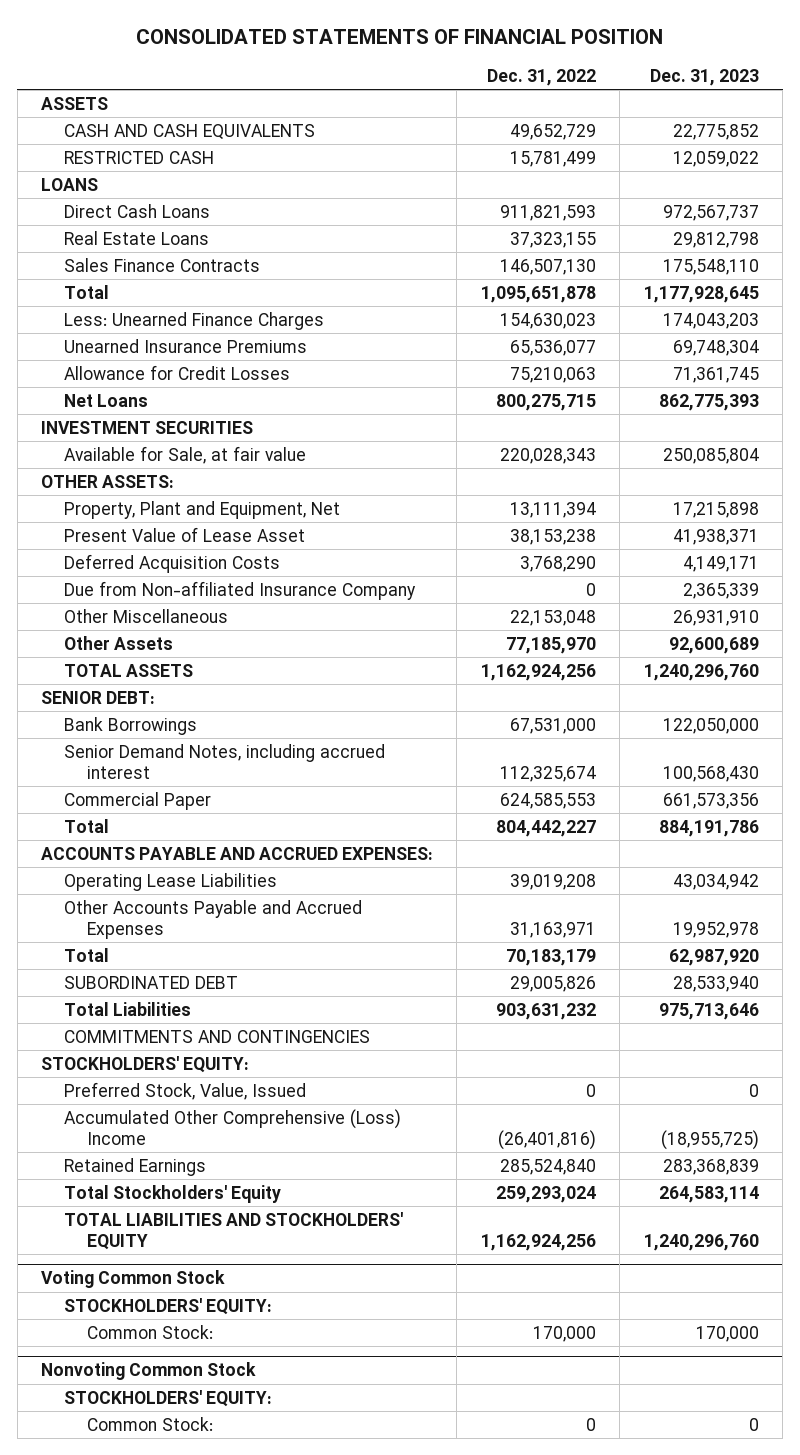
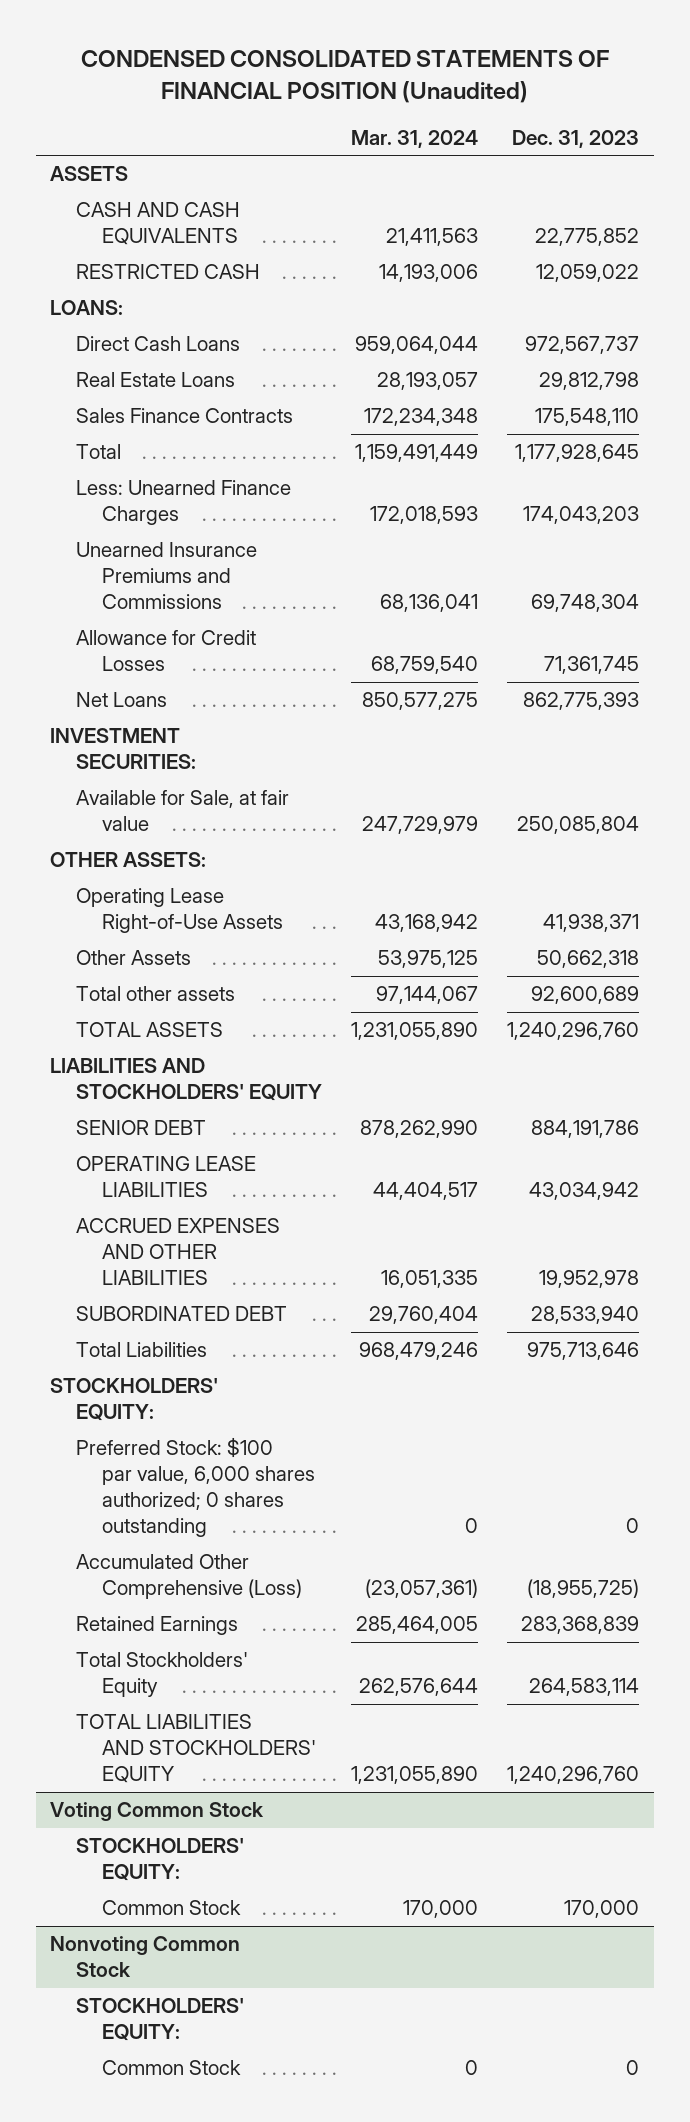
[135,29,663,45] CONSOLIDATED STATEMENTS OF FINANCIAL POSITION -> [80,50,609,104] CONDENSED CONSOLIDATED STATEMENTS OF FINANCIAL POSITION (Unaudited)
[486,68,596,86] Dec. 31, 2022 -> none
none -> [351,129,479,148] Mar. 31, 2024
[40,177,98,191] LOANS -> [50,300,124,316] LOANS:
[63,338,307,353] Unearned Insurance Premiums -> [76,542,258,610] Unearned Insurance Premiums and Commissions
[40,420,253,434] INVESTMENT SECURITIES -> [50,728,197,770] INVESTMENT SECURITIES:
[63,500,340,519] Property, Plant and Equipment, Net -> none
[63,553,280,573] Deferred Acquisition Costs -> none
[63,580,416,600] Due from Non-affiliated Insurance Company -> none
[63,526,305,542] Present Value of Lease Asset -> [76,888,283,934] Operating Lease Right-of-Use Assets
[63,608,228,623] Other Miscellaneous -> [76,950,192,966] Other Assets
[672,609,759,626] 26,931,910 -> [537,950,640,969] 50,662,318
[63,635,173,650] Other Assets -> [76,986,236,1002] Total other assets
[40,690,155,704] SENIOR DEBT: -> none
[63,716,197,735] Bank Borrowings -> none
[63,743,385,779] Senior Demand Notes, including accrued interest -> none
[63,791,211,810] Commercial Paper -> none
[40,846,433,860] ACCOUNTS PAYABLE AND ACCRUED EXPENSES: -> none
[63,947,109,962] Total -> none
none -> [50,1058,323,1102] LIABILITIES AND STOCKHOLDERS' EQUITY
[63,818,109,833] Total -> [76,1120,207,1136] SENIOR DEBT
[63,872,277,891] Operating Lease Liabilities -> [76,1156,257,1198] OPERATING LEASE LIABILITIES
[63,899,362,939] Other Accounts Payable and Accrued Expenses -> [76,1218,281,1286] ACCRUED EXPENSES AND OTHER LIABILITIES
[63,1029,370,1043] COMMITMENTS AND CONTINGENCIES -> none
[63,1081,306,1100] Preferred Stock, Value, Issued -> [76,1437,315,1538] Preferred Stock: $100 par value, 6,000 shares authorized; 0 shares outstanding
[63,1108,401,1145] Accumulated Other Comprehensive (Loss) Income -> [76,1554,302,1600] Accumulated Other Comprehensive (Loss)
[86,1324,213,1339] Common Stock: -> [101,1900,241,1916] Common Stock
[86,1416,213,1431] Common Stock: -> [101,2060,241,2076] Common Stock

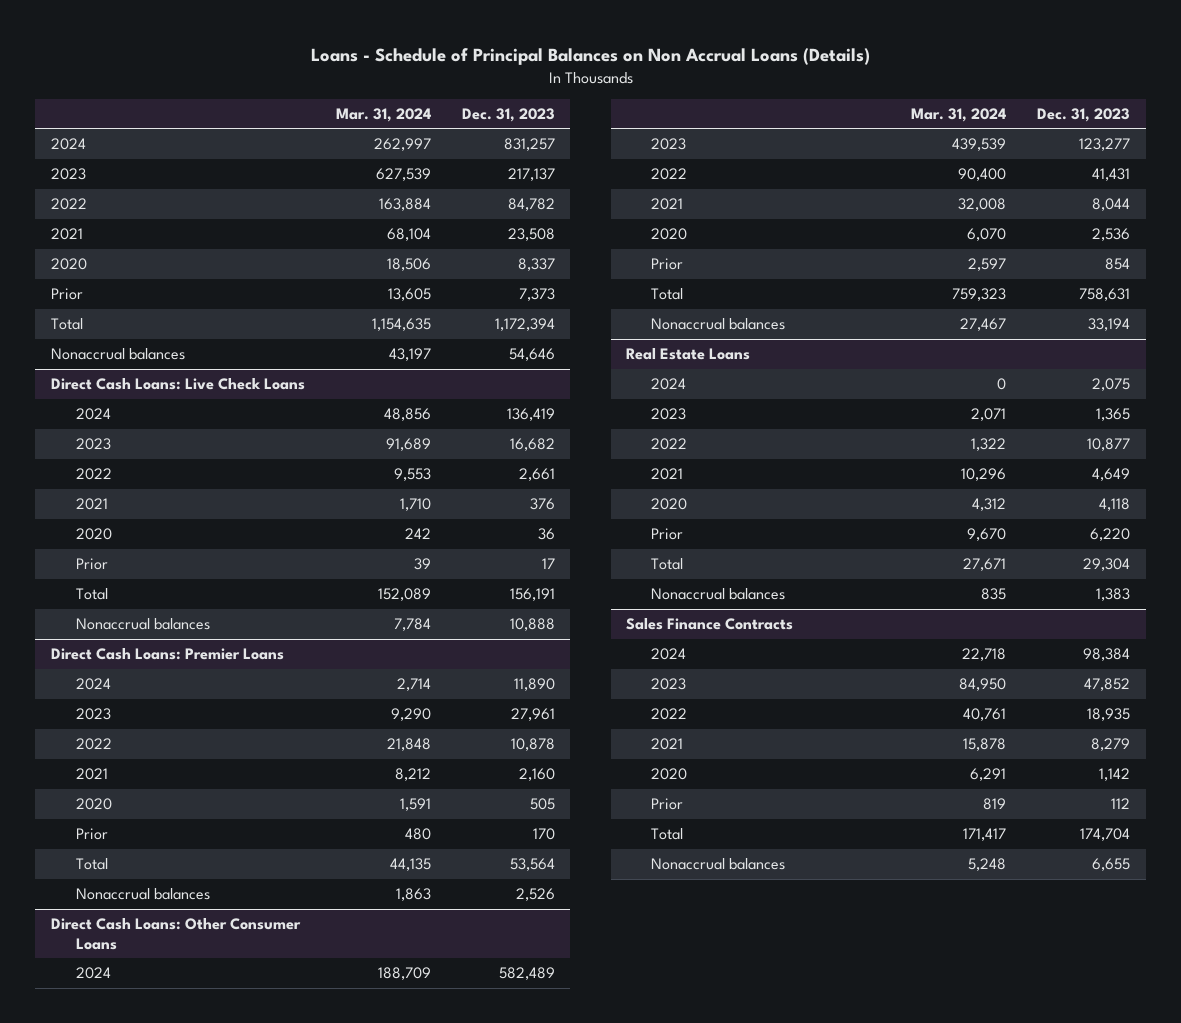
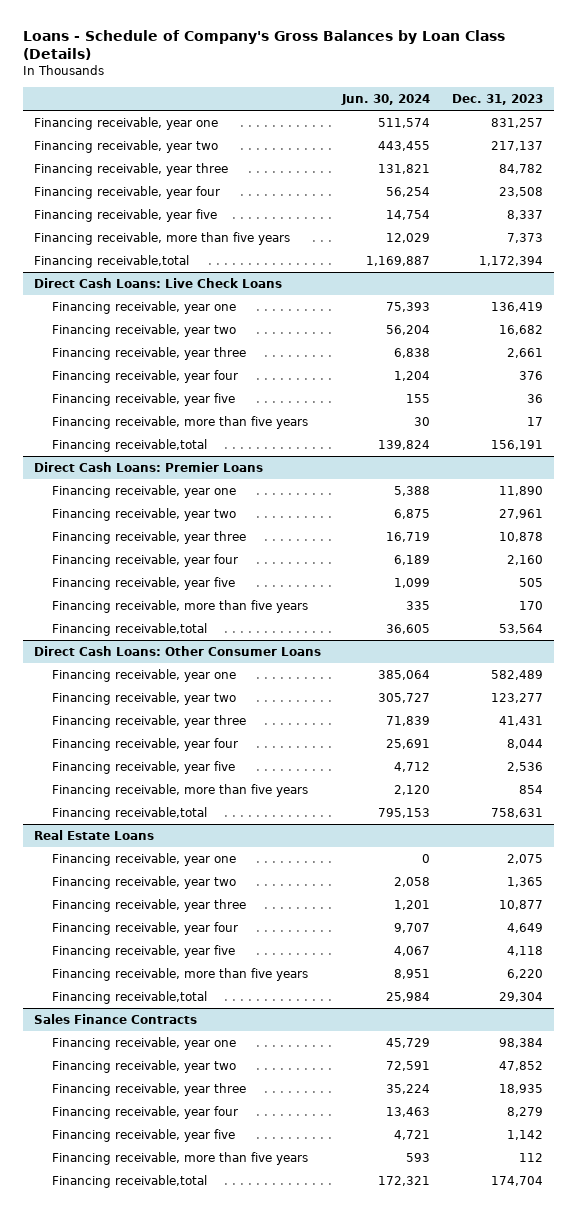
[310,47,870,65] Loans - Schedule of Principal Balances on Non Accrual Loans (Details) -> [22,30,505,61] Loans - Schedule of Company's Gross Balances by Loan Class (Details)
[335,108,431,123] Mar. 31, 2024 -> none
none -> [341,94,431,106] Jun. 30, 2024
[50,348,185,361] Nonaccrual balances -> none
[50,138,86,151] 2024 -> [33,117,218,131] Financing receivable, year one
[50,168,86,181] 2023 -> [33,140,218,154] Financing receivable, year two
[50,198,87,211] 2022 -> [33,163,228,177] Financing receivable, year three
[50,228,83,241] 2021 -> [33,186,220,200] Financing receivable, year four
[50,258,87,271] 2020 -> [33,209,217,223] Financing receivable, year five
[50,288,83,301] Prior -> [33,232,290,246] Financing receivable, more than five years
[50,318,83,331] Total -> [33,255,189,269] Financing receivable,total
[75,618,210,631] Nonaccrual balances -> none
[75,408,111,421] 2024 -> [52,301,237,315] Financing receivable, year one
[75,438,111,451] 2023 -> [52,324,237,338] Financing receivable, year two
[75,468,112,481] 2022 -> [52,347,247,361] Financing receivable, year three
[75,498,108,511] 2021 -> [52,370,239,384] Financing receivable, year four
[75,528,112,541] 2020 -> [52,393,236,407] Financing receivable, year five
[75,558,108,571] Prior -> [52,416,309,430] Financing receivable, more than five years
[75,588,108,601] Total -> [52,439,208,453] Financing receivable,total
[75,888,210,901] Nonaccrual balances -> none
[75,678,111,691] 2024 -> [52,485,237,499] Financing receivable, year one
[75,708,111,721] 2023 -> [52,508,237,522] Financing receivable, year two
[75,738,112,751] 2022 -> [52,531,247,545] Financing receivable, year three
[75,768,108,781] 2021 -> [52,554,239,568] Financing receivable, year four
[75,798,112,811] 2020 -> [52,577,236,591] Financing receivable, year five
[75,828,108,841] Prior -> [52,600,309,614] Financing receivable, more than five years
[75,858,108,871] Total -> [52,623,208,637] Financing receivable,total
[651,318,786,331] Nonaccrual balances -> none
[75,967,111,980] 2024 -> [52,669,237,683] Financing receivable, year one
[651,138,687,151] 2023 -> [52,692,237,706] Financing receivable, year two
[651,168,688,181] 2022 -> [52,715,247,729] Financing receivable, year three
[651,198,684,211] 2021 -> [52,738,239,752] Financing receivable, year four
[651,228,688,241] 2020 -> [52,761,236,775] Financing receivable, year five
[651,258,684,271] Prior -> [52,784,309,798] Financing receivable, more than five years
[651,288,684,301] Total -> [52,807,208,821] Financing receivable,total
[651,588,786,601] Nonaccrual balances -> none
[651,378,687,391] 2024 -> [52,853,237,867] Financing receivable, year one
[651,408,687,421] 2023 -> [52,876,237,890] Financing receivable, year two
[651,438,688,451] 2022 -> [52,899,247,913] Financing receivable, year three
[651,468,684,481] 2021 -> [52,922,239,936] Financing receivable, year four
[651,498,688,511] 2020 -> [52,945,236,959] Financing receivable, year five
[651,528,684,541] Prior -> [52,968,309,982] Financing receivable, more than five years
[651,558,684,571] Total -> [52,991,208,1005] Financing receivable,total
[651,858,786,871] Nonaccrual balances -> none
[651,648,687,661] 2024 -> [52,1037,237,1051] Financing receivable, year one
[651,678,687,691] 2023 -> [52,1060,237,1074] Financing receivable, year two
[651,708,688,721] 2022 -> [52,1083,247,1097] Financing receivable, year three
[651,738,684,751] 2021 -> [52,1106,239,1120] Financing receivable, year four
[651,768,688,781] 2020 -> [52,1129,236,1143] Financing receivable, year five
[651,798,684,811] Prior -> [52,1152,309,1166] Financing receivable, more than five years
[651,828,684,841] Total -> [52,1175,208,1189] Financing receivable,total

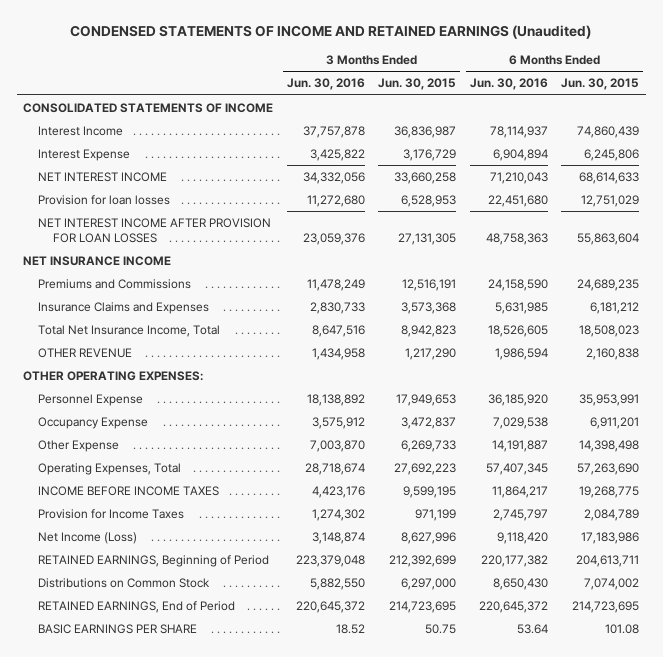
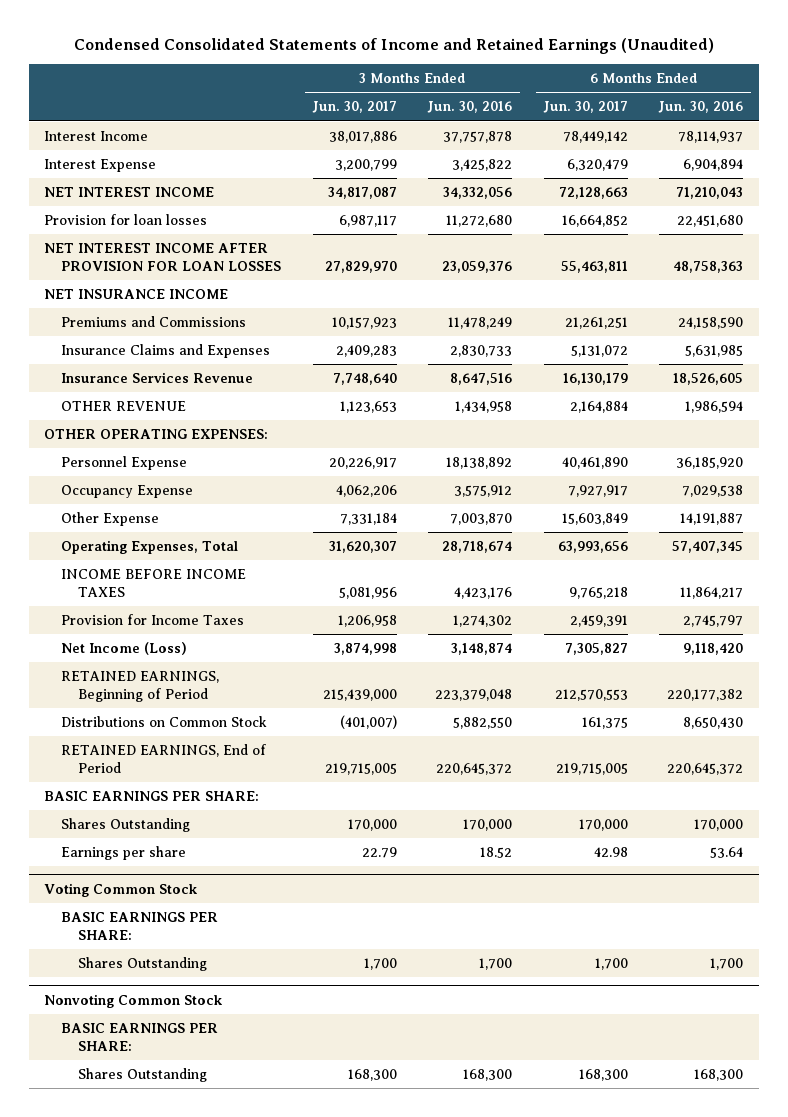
[70,24,592,39] CONDENSED STATEMENTS OF INCOME AND RETAINED EARNINGS (Unaudited) -> [73,38,714,55] Condensed Consolidated Statements of Income and Retained Earnings (Unaudited)
[378,78,457,91] Jun. 30, 2015 -> none
[561,78,640,91] Jun. 30, 2015 -> none
none -> [311,101,397,114] Jun. 30, 2017
none -> [542,101,628,114] Jun. 30, 2017
[23,103,274,114] CONSOLIDATED STATEMENTS OF INCOME -> none
[37,325,220,338] Total Net Insurance Income, Total -> [60,371,253,383] Insurance Services Revenue
none -> [44,790,260,801] BASIC EARNINGS PER SHARE:
none -> [60,817,190,832] Shares Outstanding
[37,624,197,635] BASIC EARNINGS PER SHARE -> [60,845,186,860] Earnings per share
none -> [44,882,199,897] Voting Common Stock
none -> [60,911,218,940] BASIC EARNINGS PER SHARE:
none -> [77,956,207,971] Shares Outstanding
none -> [44,993,224,1008] Nonvoting Common Stock
none -> [60,1022,218,1051] BASIC EARNINGS PER SHARE:
none -> [77,1067,207,1082] Shares Outstanding

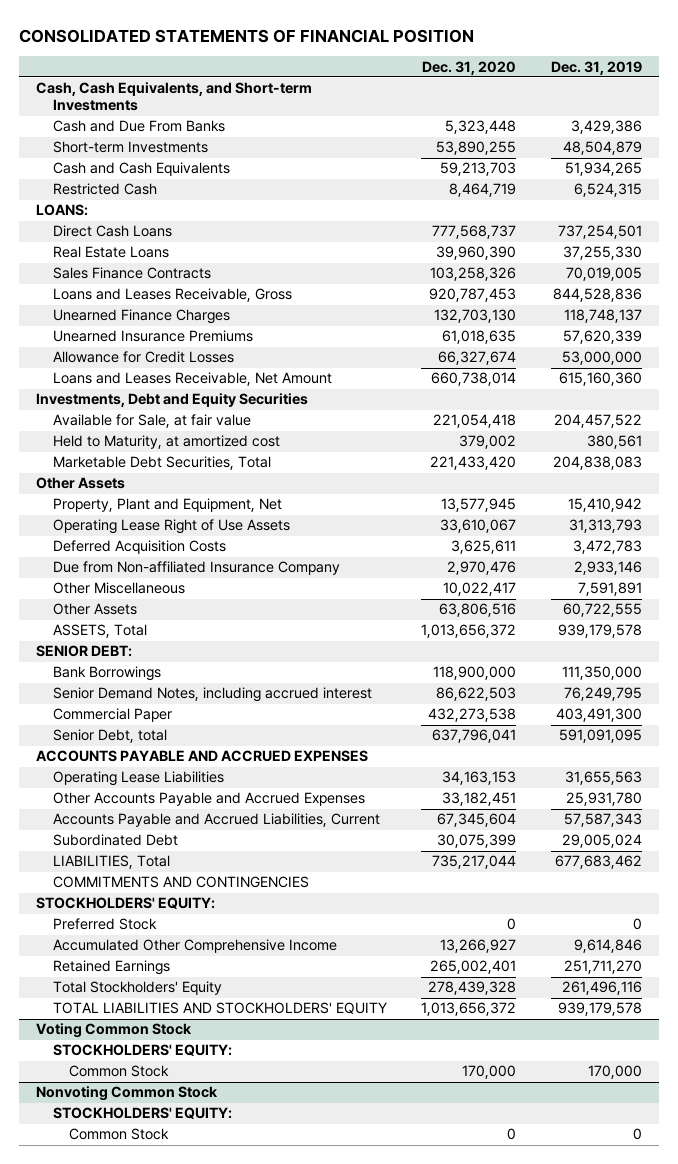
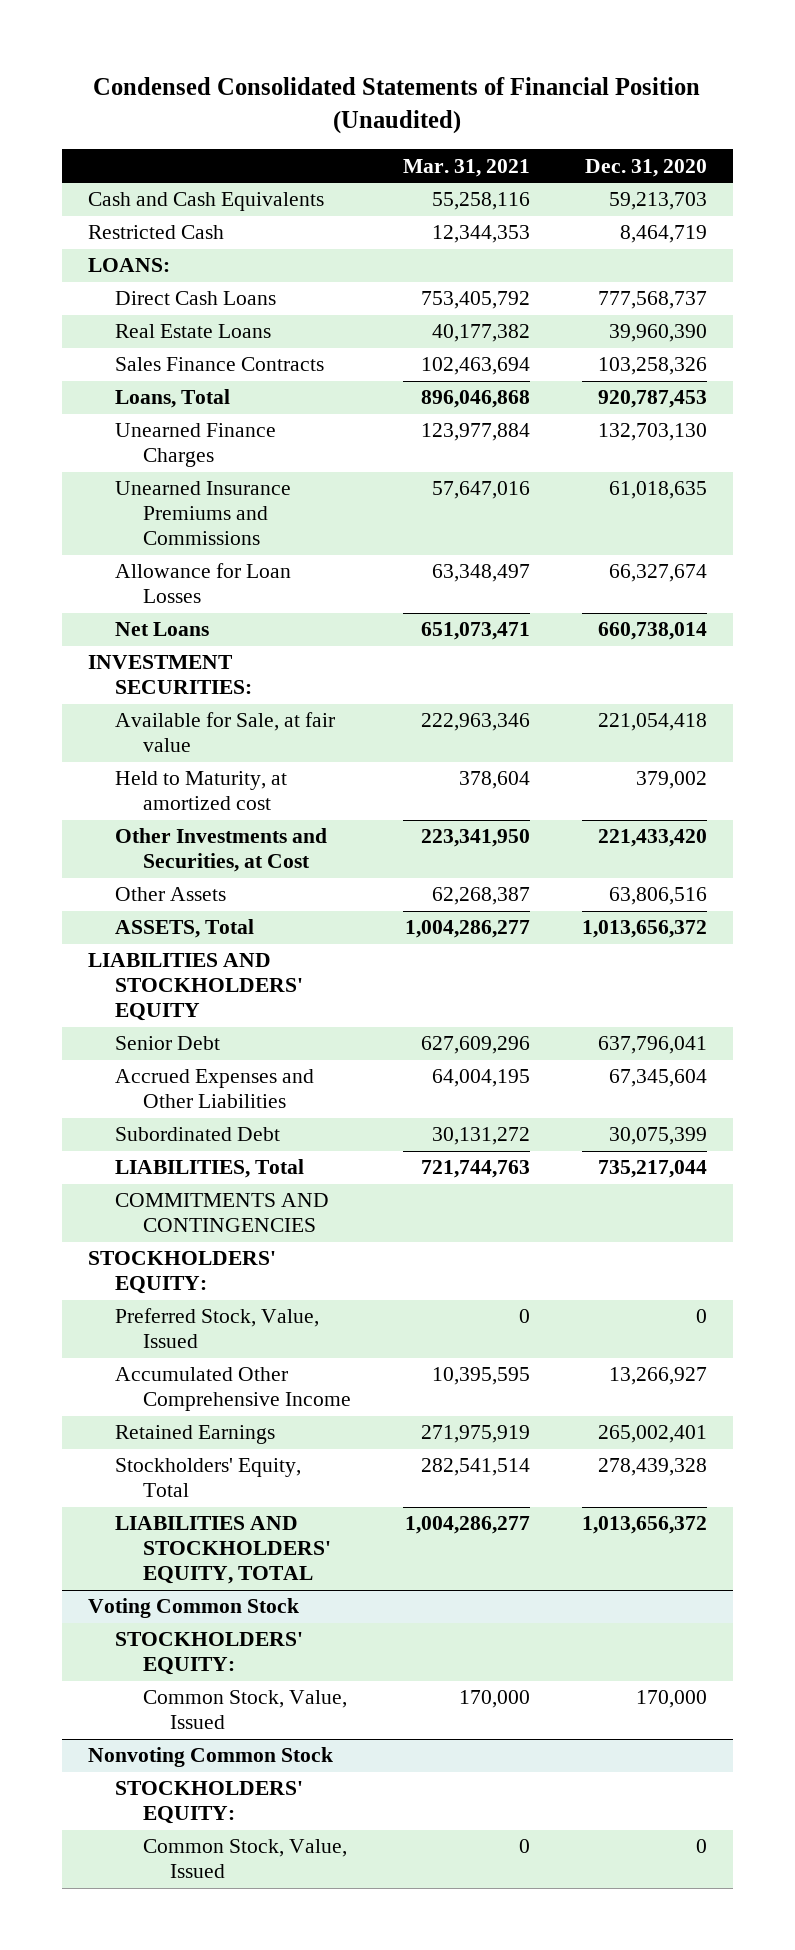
[19,28,475,43] CONSOLIDATED STATEMENTS OF FINANCIAL POSITION -> [93,76,701,134] Condensed Consolidated Statements of Financial Position (Unaudited)
[550,60,642,75] Dec. 31, 2019 -> none
none -> [403,158,531,177] Mar. 31, 2021
[36,82,313,112] Cash, Cash Equivalents, and Short-term Investments -> none
[52,120,225,133] Cash and Due From Banks -> none
[52,141,208,154] Short-term Investments -> none
[52,288,292,303] Loans and Leases Receivable, Gross -> [115,389,231,409] Loans, Total
[52,330,253,343] Unearned Insurance Premiums -> [115,481,292,546] Unearned Insurance Premiums and Commissions
[52,351,234,364] Allowance for Credit Losses -> [115,563,292,604] Allowance for Loan Losses
[52,372,332,387] Loans and Leases Receivable, Net Amount -> [115,622,210,637] Net Loans
[36,393,309,408] Investments, Debt and Equity Securities -> [87,655,253,695] INVESTMENT SECURITIES:
[36,477,126,490] Other Assets -> none
[52,498,282,513] Property, Plant and Equipment, Net -> none
[52,519,290,535] Operating Lease Right of Use Assets -> none
[52,540,226,555] Deferred Acquisition Costs -> none
[52,561,340,576] Due from Non-affiliated Insurance Company -> none
[52,582,185,595] Other Miscellaneous -> none
[52,456,271,471] Marketable Debt Securities, Total -> [115,828,328,873] Other Investments and Securities, at Cost
[36,645,133,658] SENIOR DEBT: -> none
[52,666,161,682] Bank Borrowings -> none
[52,687,372,703] Senior Demand Notes, including accrued interest -> none
[52,708,172,723] Commercial Paper -> none
[36,750,369,763] ACCOUNTS PAYABLE AND ACCRUED EXPENSES -> none
[52,771,224,787] Operating Lease Liabilities -> none
[52,792,365,807] Other Accounts Payable and Accrued Expenses -> none
none -> [87,953,304,1022] LIABILITIES AND STOCKHOLDERS' EQUITY
[52,729,167,744] Senior Debt, total -> [115,1036,221,1051] Senior Debt
[52,813,380,828] Accounts Payable and Accrued Liabilities, Current -> [115,1069,315,1109] Accrued Expenses and Other Liabilities
[52,918,157,931] Preferred Stock -> [115,1308,320,1349] Preferred Stock, Value, Issued
[52,981,222,996] Total Stockholders' Equity -> [115,1458,302,1498] Stockholders' Equity, Total
[52,1002,387,1015] TOTAL LIABILITIES AND STOCKHOLDERS' EQUITY -> [115,1516,331,1585] LIABILITIES AND STOCKHOLDERS' EQUITY, TOTAL
[69,1065,170,1078] Common Stock -> [142,1690,347,1730] Common Stock, Value, Issued
[69,1128,170,1141] Common Stock -> [142,1839,347,1879] Common Stock, Value, Issued

